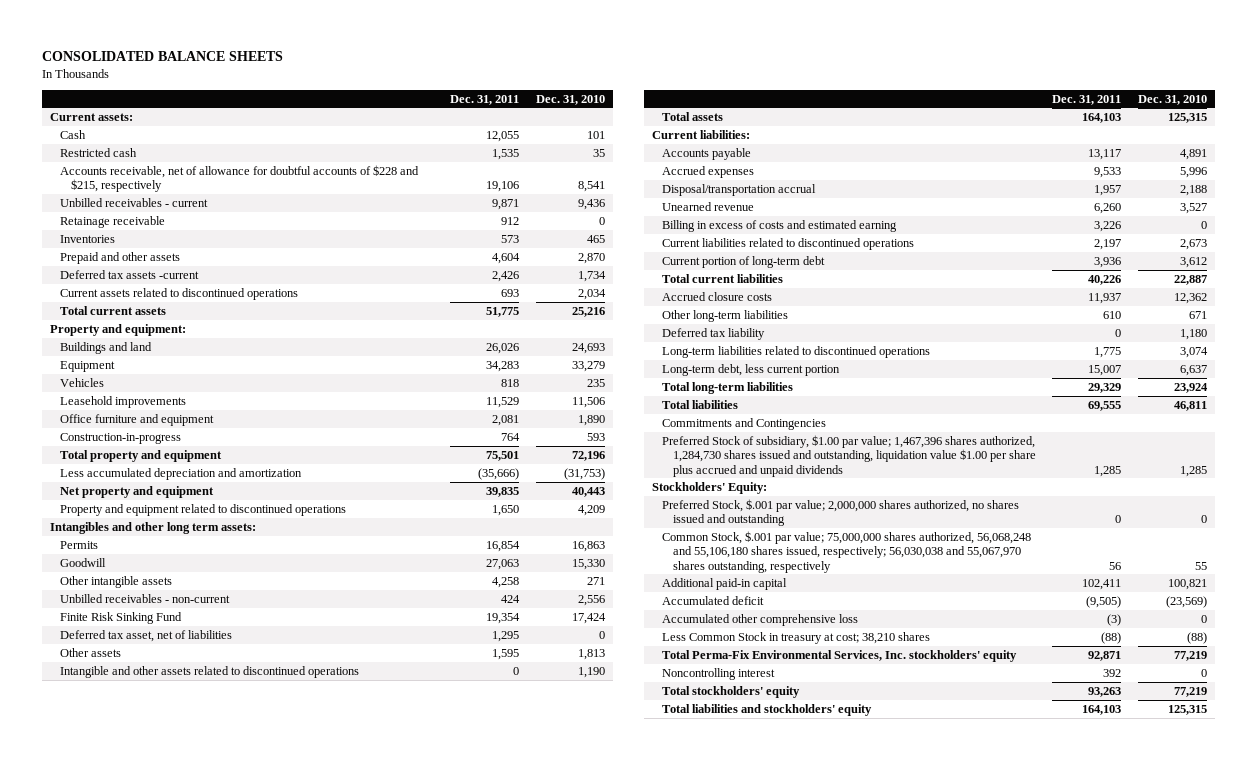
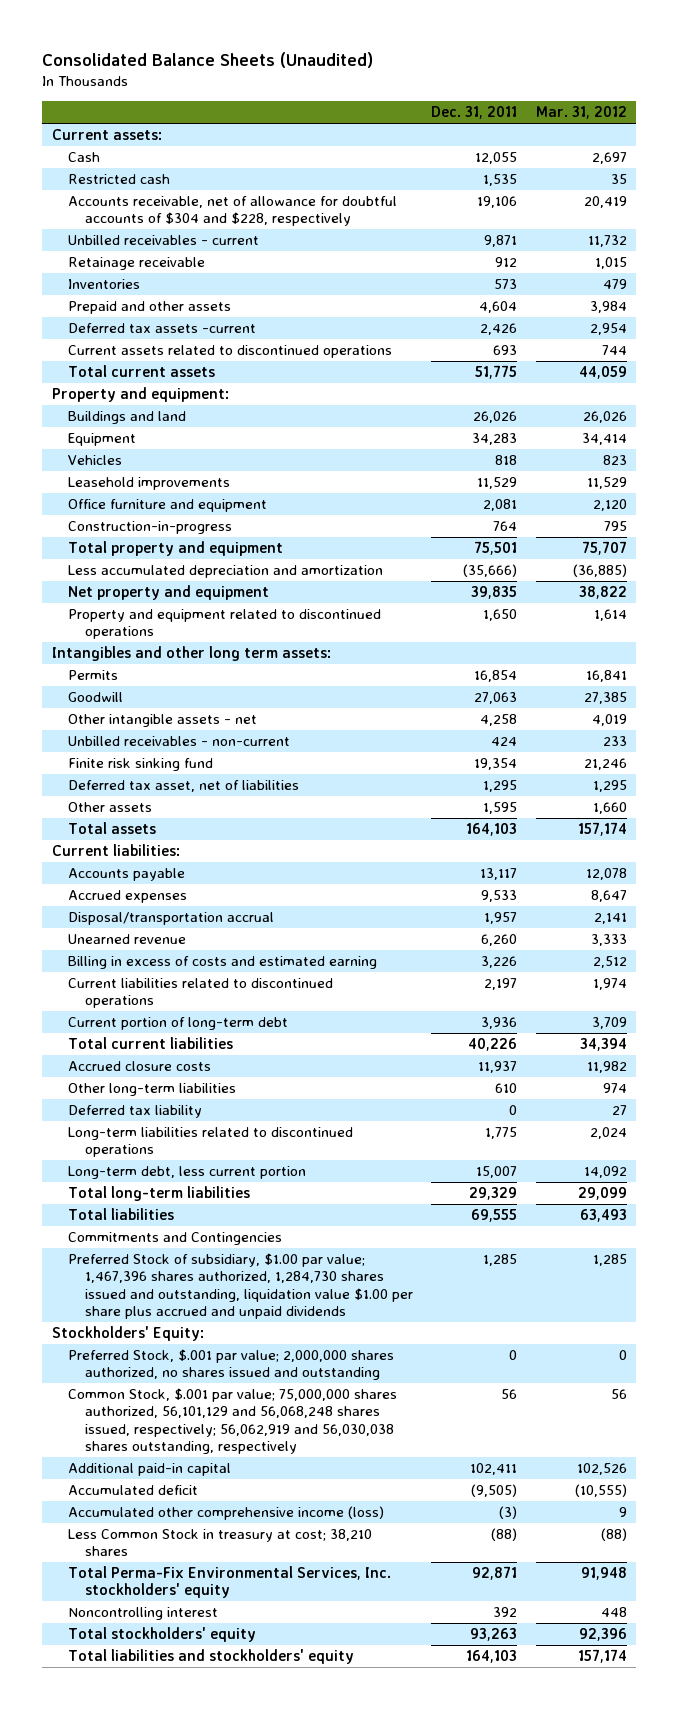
[41,50,283,61] CONSOLIDATED BALANCE SHEETS -> [42,51,374,68] Consolidated Balance Sheets (Unaudited)
[535,94,605,105] Dec. 31, 2010 -> none
none -> [535,106,627,120] Mar. 31, 2012
[60,164,420,193] Accounts receivable, net of allowance for doubtful accounts of $228 and $215, respectively -> [68,196,398,227] Accounts receivable, net of allowance for doubtful accounts of $304 and $228, respectively
[60,575,173,588] Other intangible assets -> [68,714,258,728] Other intangible assets - net
[60,611,183,624] Finite Risk Sinking Fund -> [68,758,214,772] Finite risk sinking fund
[60,665,360,678] Intangible and other assets related to discontinued operations -> none
[662,530,1032,573] Common Stock, $.001 par value; 75,000,000 shares authorized, 56,068,248 and 55,106,180 shares issued, respectively; 56,030,038 and 55,067,970 shares outstanding, respectively -> [68,1388,398,1455] Common Stock, $.001 par value; 75,000,000 shares authorized, 56,101,129 and 56,068,248 shares issued, respectively; 56,062,919 and 56,030,038 shares outstanding, respectively
[662,613,859,626] Accumulated other comprehensive loss -> [68,1506,385,1521] Accumulated other comprehensive income (loss)

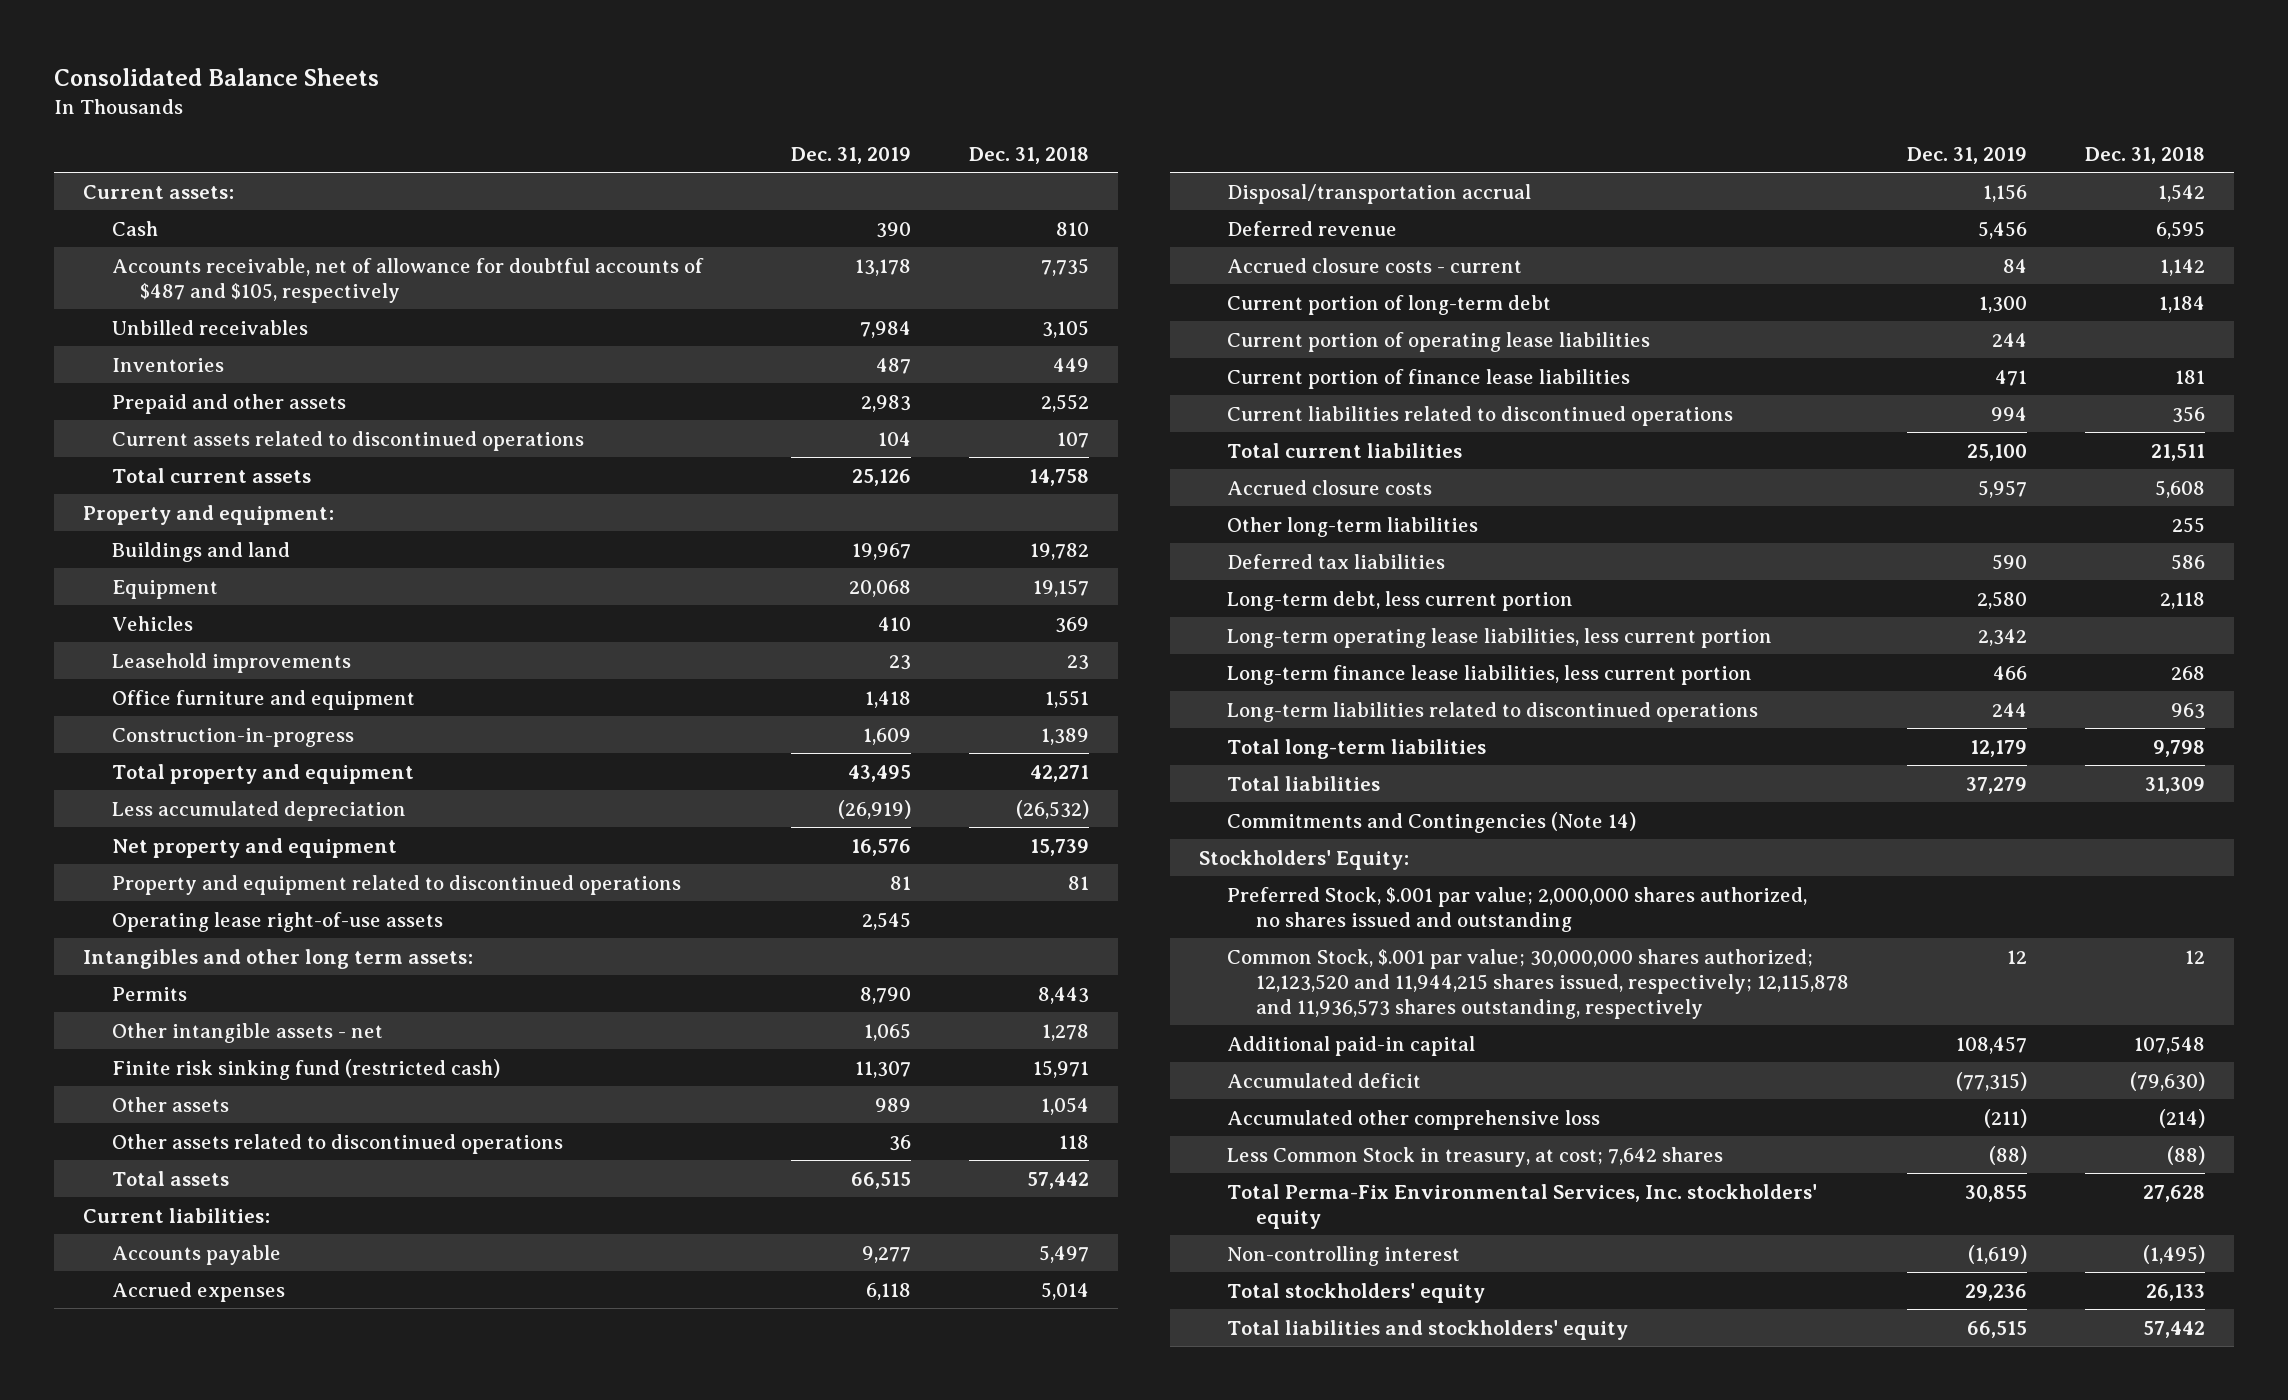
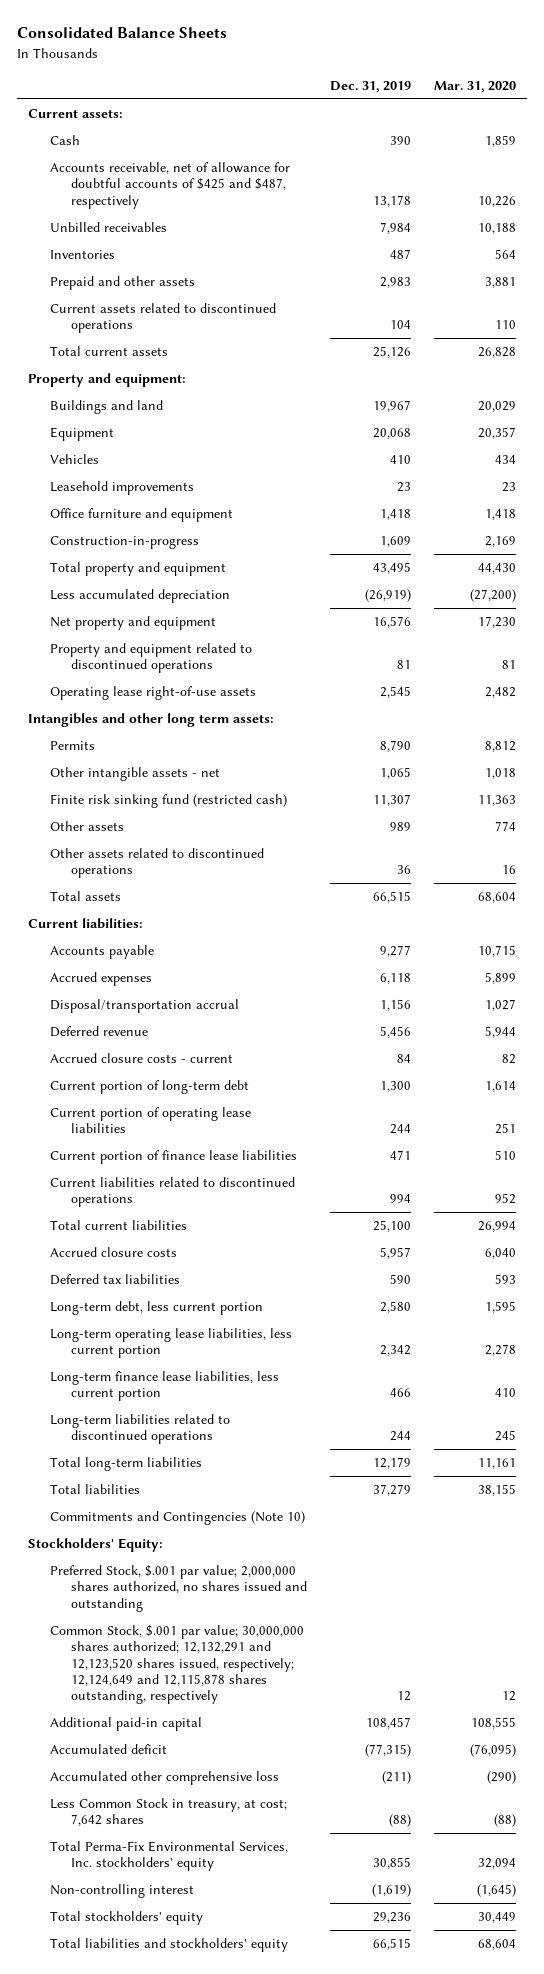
[969,146,1090,164] Dec. 31, 2018 -> none
none -> [433,80,516,93] Mar. 31, 2020
[111,257,704,303] Accounts receivable, net of allowance for doubtful accounts of $487 and $105, respectively -> [49,162,290,209] Accounts receivable, net of allowance for doubtful accounts of $425 and $487, respectively
[1227,516,1479,537] Other long-term liabilities -> none
[1227,811,1637,833] Commitments and Contingencies (Note 14) -> [49,1511,305,1526] Commitments and Contingencies (Note 10)
[1227,948,1850,1019] Common Stock, $.001 par value; 30,000,000 shares authorized; 12,123,520 and 11,944,215 shares issued, respectively; 12,115,878 and 11,936,573 shares outstanding, respectively -> [49,1625,304,1705] Common Stock, $.001 par value; 30,000,000 shares authorized; 12,132,291 and 12,123,520 shares issued, respectively; 12,124,649 and 12,115,878 shares outstanding, respectively

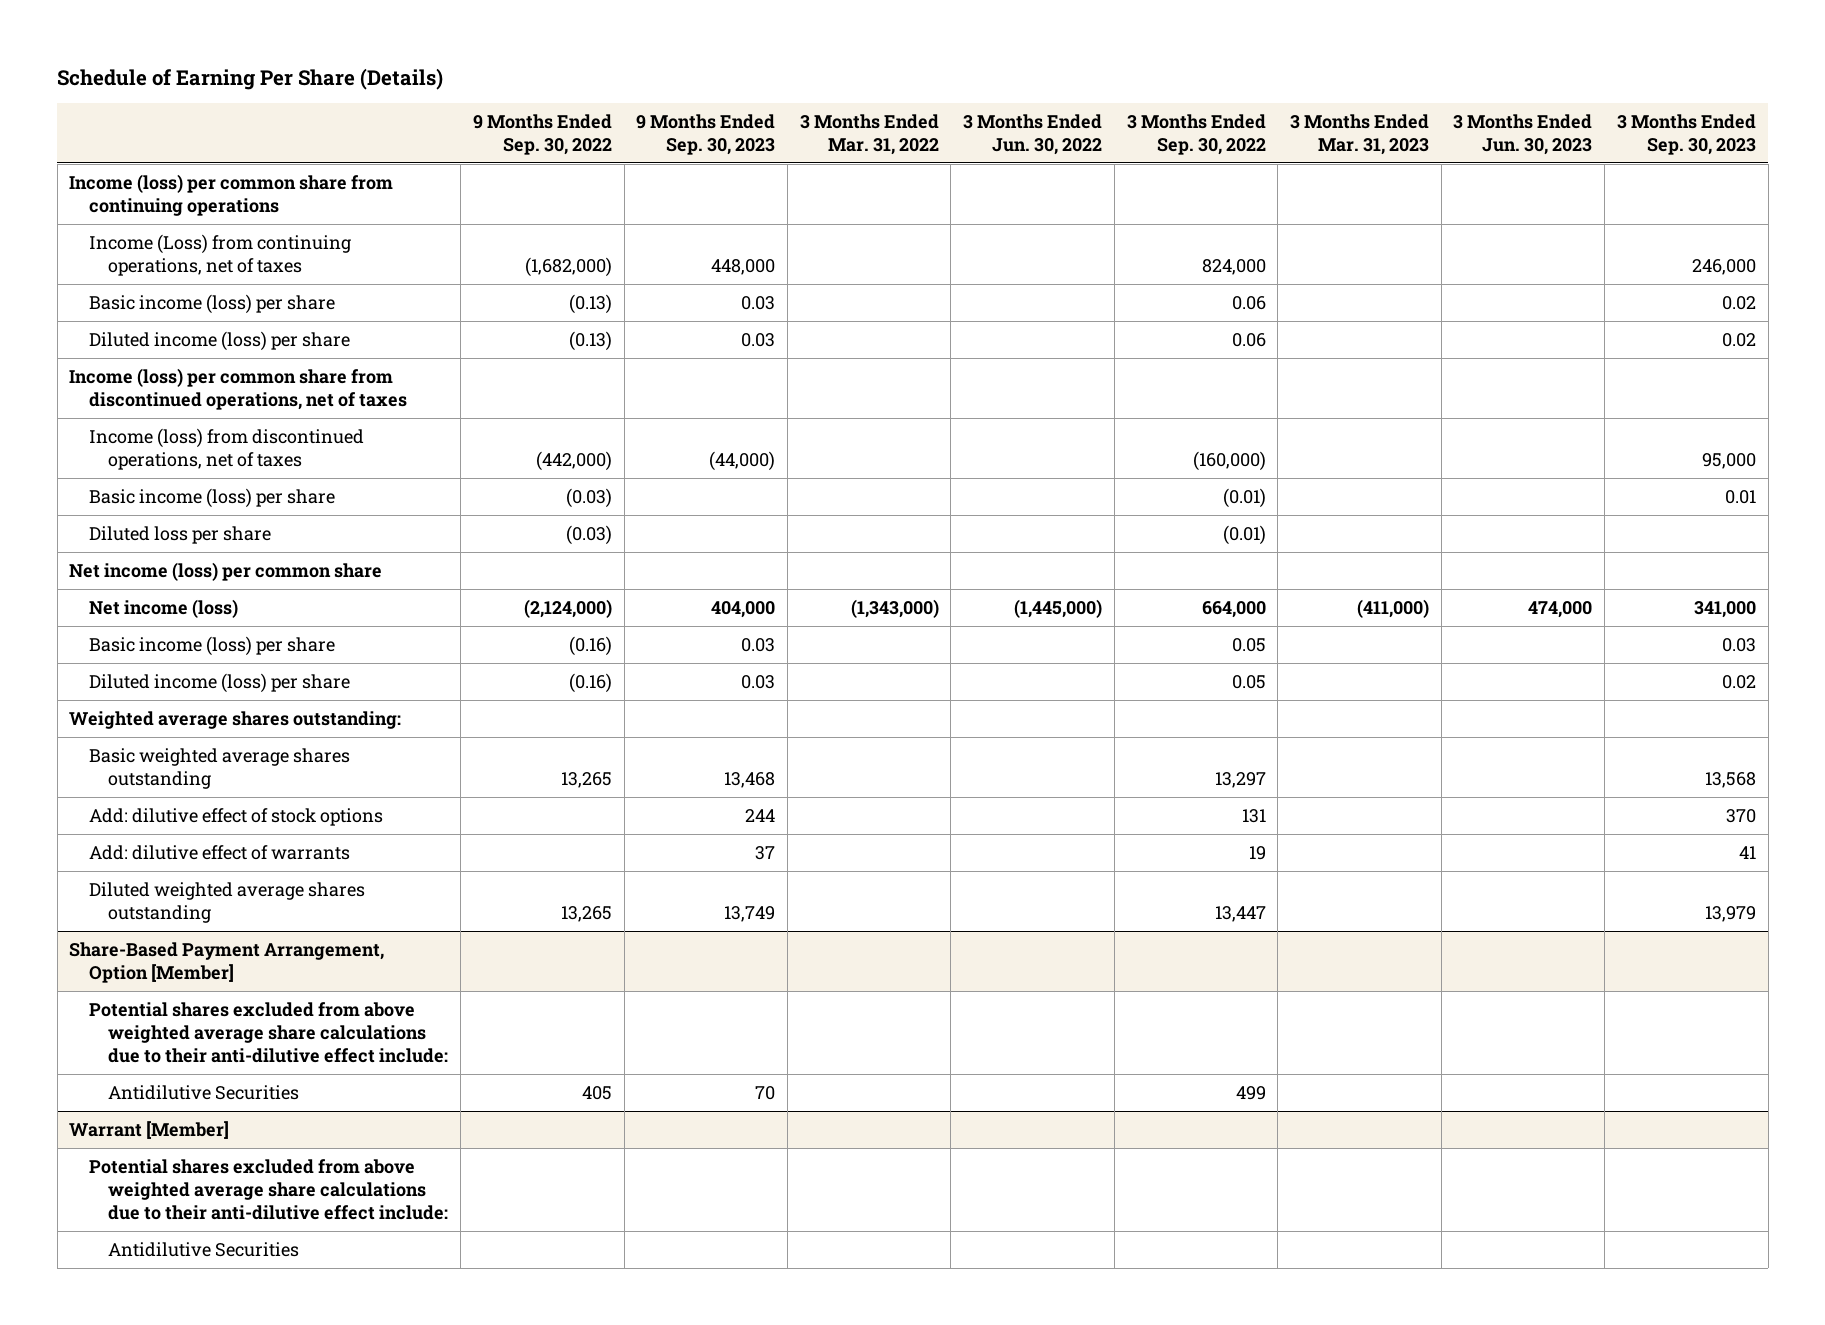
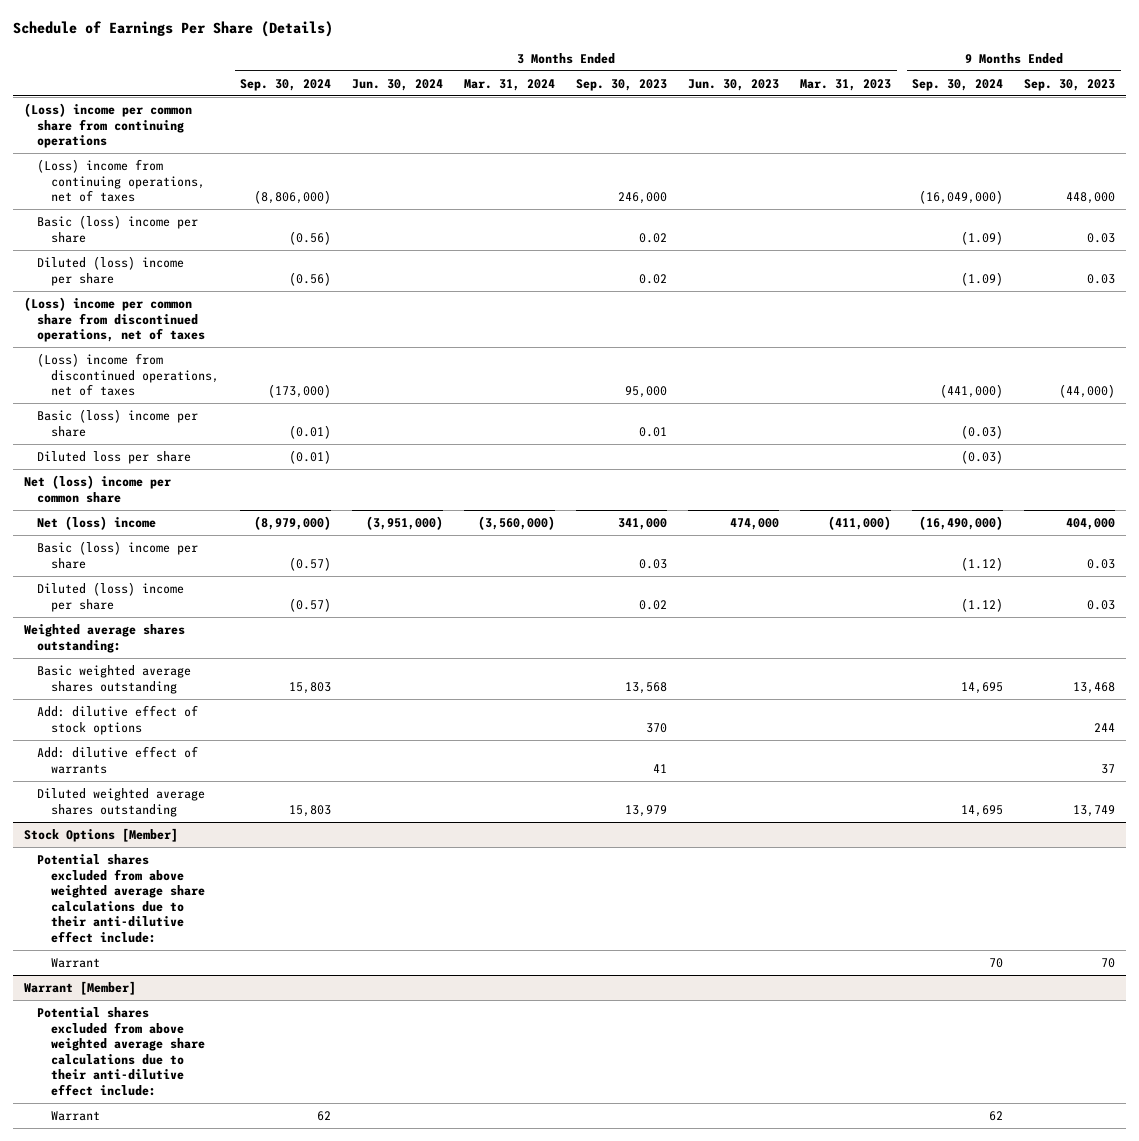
[57,67,444,90] Schedule of Earning Per Share (Details) -> [12,20,333,37] Schedule of Earnings Per Share (Details)
[472,113,612,155] 9 Months Ended Sep. 30, 2022 -> none
[799,113,939,155] 3 Months Ended Mar. 31, 2022 -> none
[963,113,1103,155] 3 Months Ended Jun. 30, 2022 -> none
[1126,113,1266,155] 3 Months Ended Sep. 30, 2022 -> none
none -> [240,78,332,91] Sep. 30, 2024
none -> [352,78,444,91] Jun. 30, 2024
none -> [464,78,556,91] Mar. 31, 2024
none -> [912,78,1004,91] Sep. 30, 2024
[69,173,394,216] Income (loss) per common share from continuing operations -> [23,103,192,149] (Loss) income per common share from continuing operations
[88,233,351,276] Income (Loss) from continuing operations, net of taxes -> [37,159,206,203] (Loss) income from continuing operations, net of taxes
[88,293,335,314] Basic income (loss) per share -> [37,215,199,243] Basic (loss) income per share
[88,330,350,351] Diluted income (loss) per share -> [37,256,185,286] Diluted (loss) income per share
[69,367,407,410] Income (loss) per common share from discontinued operations, net of taxes -> [23,297,206,343] (Loss) income per common share from discontinued operations, net of taxes
[88,427,364,470] Income (loss) from discontinued operations, net of taxes -> [37,353,220,397] (Loss) income from discontinued operations, net of taxes
[88,487,335,508] Basic income (loss) per share -> [37,409,199,437] Basic (loss) income per share
[69,561,383,581] Net income (loss) per common share -> [23,475,171,503] Net (loss) income per common share
[88,598,238,618] Net income (loss) -> [37,516,157,531] Net (loss) income
[88,635,335,656] Basic income (loss) per share -> [37,541,199,569] Basic (loss) income per share
[88,672,350,693] Diluted income (loss) per share -> [37,582,185,612] Diluted (loss) income per share
[69,941,385,983] Share-Based Payment Arrangement, Option [Member] -> none
none -> [23,828,178,843] Stock Options [Member]
[108,1084,300,1100] Antidilutive Securities -> [51,958,101,969] Warrant
[108,1241,300,1257] Antidilutive Securities -> [51,1111,101,1122] Warrant

